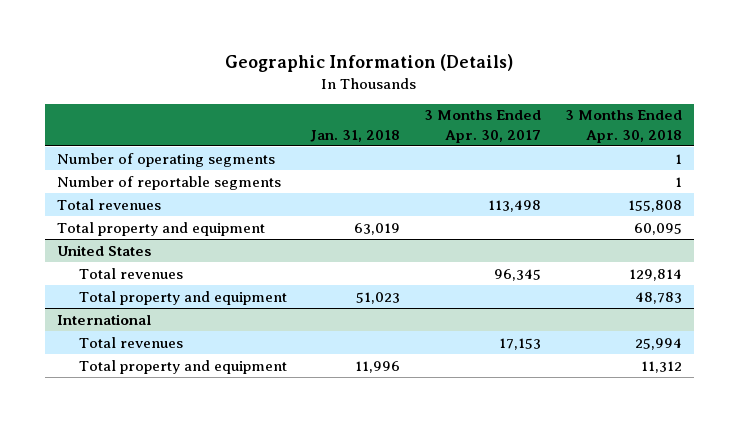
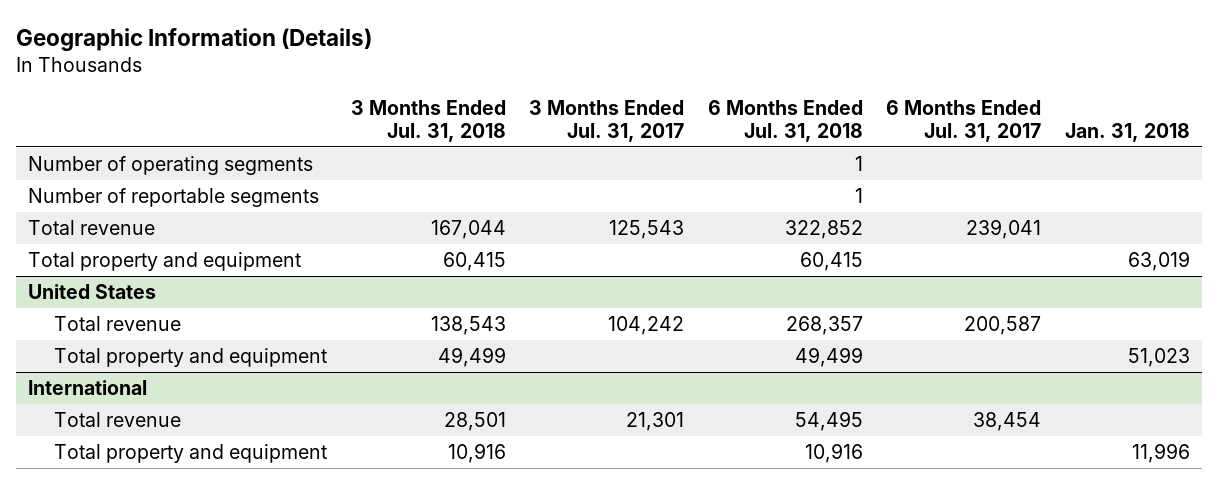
[424,110,542,143] 3 Months Ended Apr. 30, 2017 -> none
[564,110,682,143] 3 Months Ended Apr. 30, 2018 -> none
none -> [350,100,506,142] 3 Months Ended Jul. 31, 2018
none -> [529,100,685,142] 3 Months Ended Jul. 31, 2017
none -> [707,100,863,142] 6 Months Ended Jul. 31, 2018
none -> [886,100,1042,142] 6 Months Ended Jul. 31, 2017
[56,198,161,210] Total revenues -> [27,220,155,236] Total revenue
[78,267,183,279] Total revenues -> [54,316,182,332] Total revenue
[78,336,183,348] Total revenues -> [54,412,182,428] Total revenue

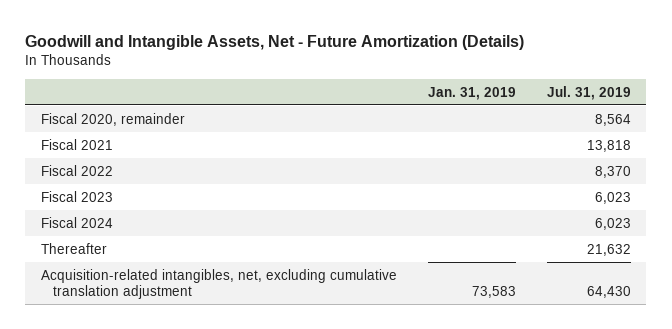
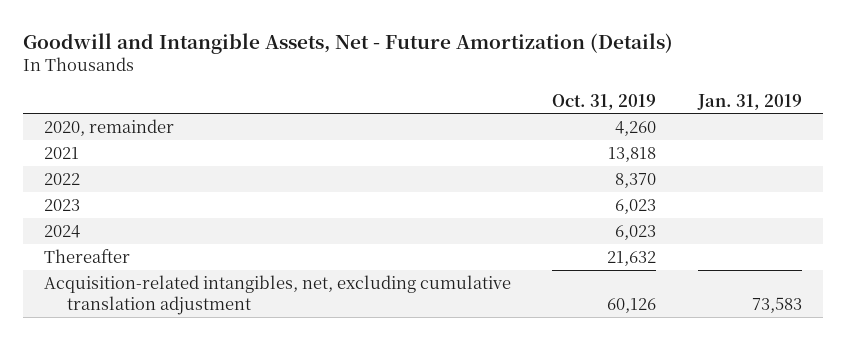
[546,85,631,100] Jul. 31, 2019 -> none
none -> [552,93,657,110] Oct. 31, 2019
[40,112,185,126] Fiscal 2020, remainder -> [44,118,175,136] 2020, remainder
[40,138,113,150] Fiscal 2021 -> [44,146,80,159] 2021
[40,164,113,176] Fiscal 2022 -> [44,172,81,185] 2022
[40,190,113,202] Fiscal 2023 -> [44,198,81,211] 2023
[40,216,113,228] Fiscal 2024 -> [44,224,81,238] 2024

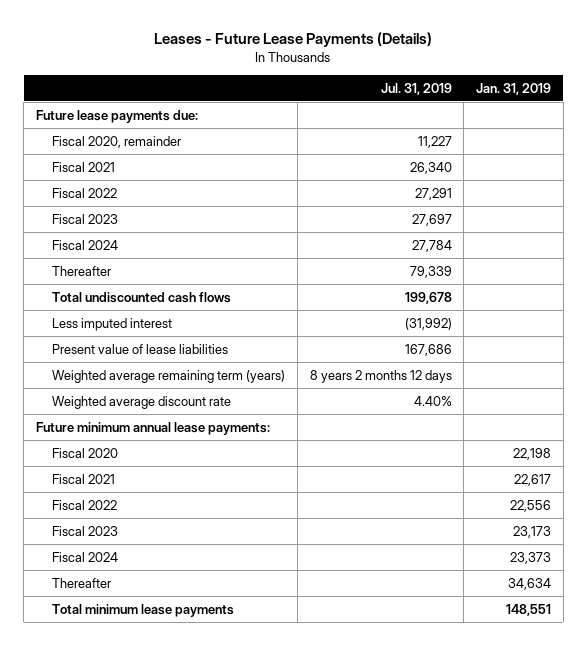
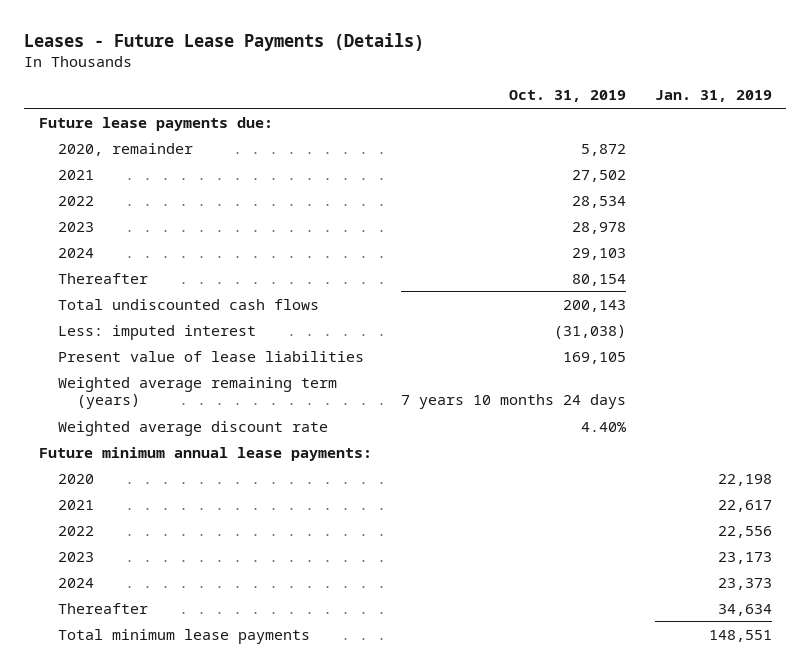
[380,82,452,95] Jul. 31, 2019 -> none
none -> [508,90,626,103] Oct. 31, 2019
[52,135,182,148] Fiscal 2020, remainder -> [57,142,193,156] 2020, remainder
[52,161,116,172] Fiscal 2021 -> [57,169,94,180] 2021
[52,187,118,198] Fiscal 2022 -> [57,195,94,206] 2022
[52,213,119,224] Fiscal 2023 -> [57,221,94,232] 2023
[52,239,119,250] Fiscal 2024 -> [57,247,94,258] 2024
[52,317,173,331] Less imputed interest -> [57,324,256,340] Less: imputed interest
[52,447,119,458] Fiscal 2020 -> [57,473,94,484] 2020
[52,473,116,484] Fiscal 2021 -> [57,499,94,510] 2021
[52,499,118,510] Fiscal 2022 -> [57,525,94,536] 2022
[52,525,119,536] Fiscal 2023 -> [57,551,94,562] 2023
[52,551,119,562] Fiscal 2024 -> [57,577,94,588] 2024

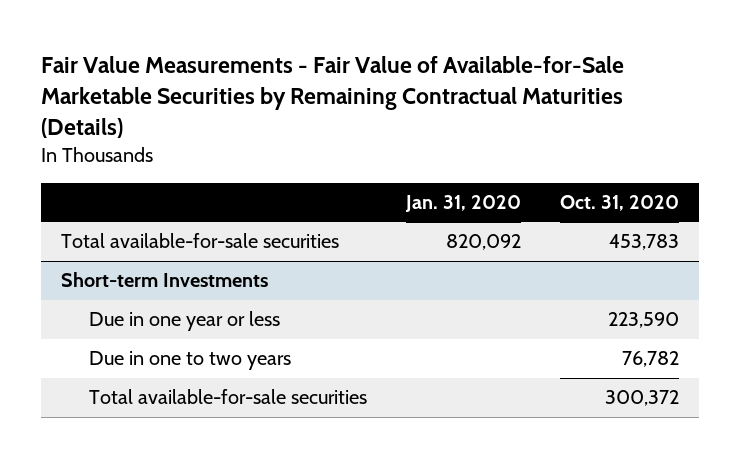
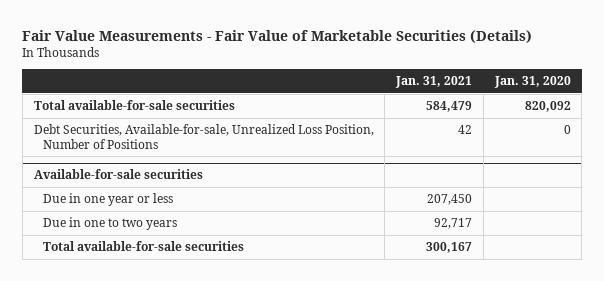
[41,55,625,139] Fair Value Measurements - Fair Value of Available-for-Sale Marketable Securities by Remaining Contractual Maturities (Details) -> [22,29,533,43] Fair Value Measurements - Fair Value of Marketable Securities (Details)
[560,194,680,211] Oct. 31, 2020 -> none
none -> [395,76,473,89] Jan. 31, 2021
none -> [33,124,374,149] Debt Securities, Available-for-sale, Unrealized Loss Position, Number of Positions
[60,272,268,288] Short-term Investments -> [33,169,203,180] Available-for-sale securities

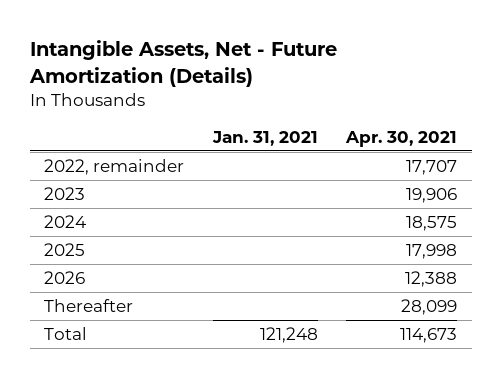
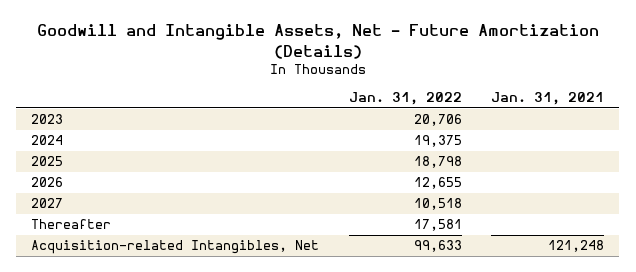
[28,40,337,87] Intangible Assets, Net - Future Amortization (Details) -> [36,24,599,59] Goodwill and Intangible Assets, Net - Future Amortization (Details)
[345,130,458,147] Apr. 30, 2021 -> none
none -> [348,92,462,106] Jan. 31, 2022
[44,158,185,175] 2022, remainder -> none
none -> [31,198,64,209] 2027
[44,326,88,340] Total -> [31,240,320,255] Acquisition-related Intangibles, Net

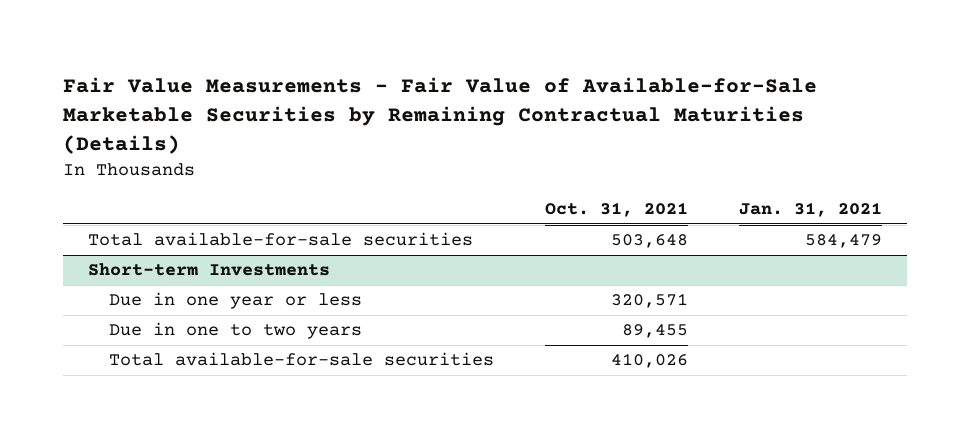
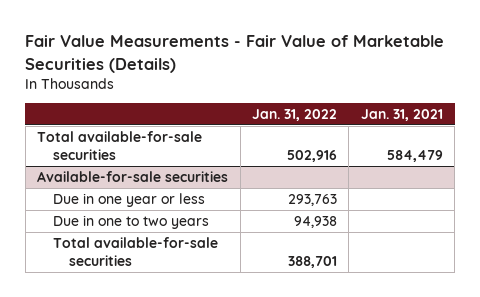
[62,76,817,154] Fair Value Measurements - Fair Value of Available-for-Sale Marketable Securities by Remaining Contractual Maturities (Details) -> [25,35,445,73] Fair Value Measurements - Fair Value of Marketable Securities (Details)
[545,201,689,217] Oct. 31, 2021 -> none
none -> [251,108,337,121] Jan. 31, 2022
[88,263,331,277] Short-term Investments -> [37,171,229,183] Available-for-sale securities

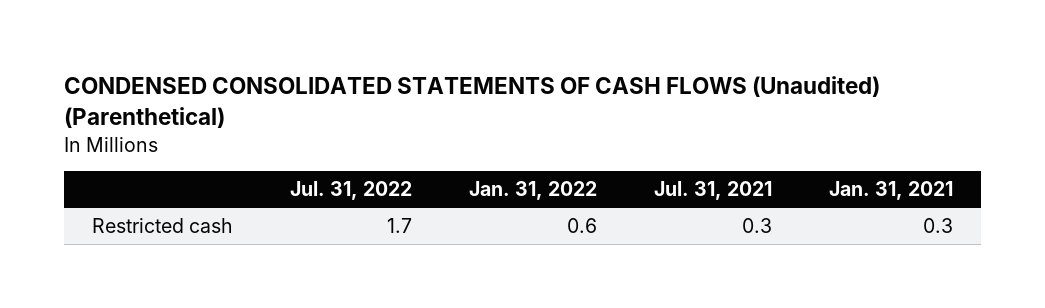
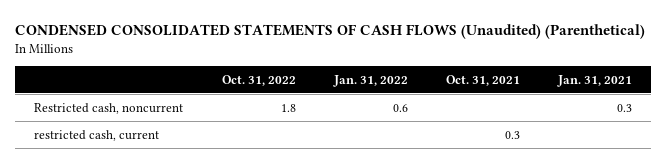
[289,181,412,201] Jul. 31, 2022 -> none
[653,181,772,201] Jul. 31, 2021 -> none
none -> [221,74,296,86] Oct. 31, 2022
none -> [446,74,521,86] Oct. 31, 2021
[92,218,234,234] Restricted cash -> [34,102,184,114] Restricted cash, noncurrent
none -> [34,129,160,141] restricted cash, current

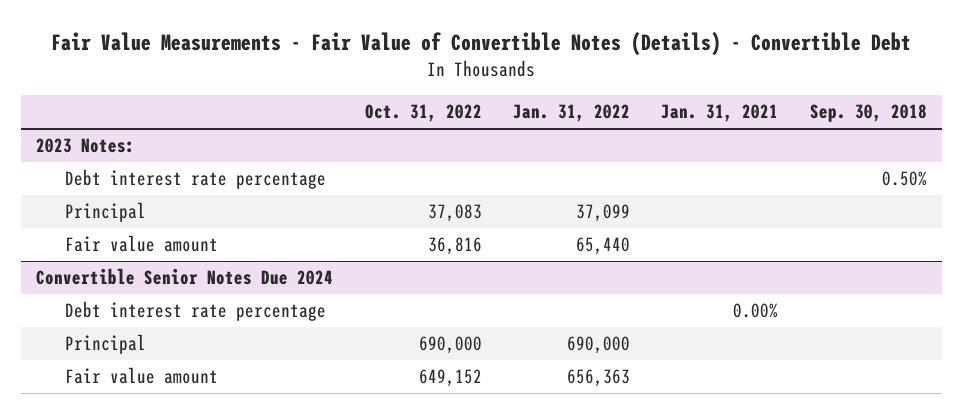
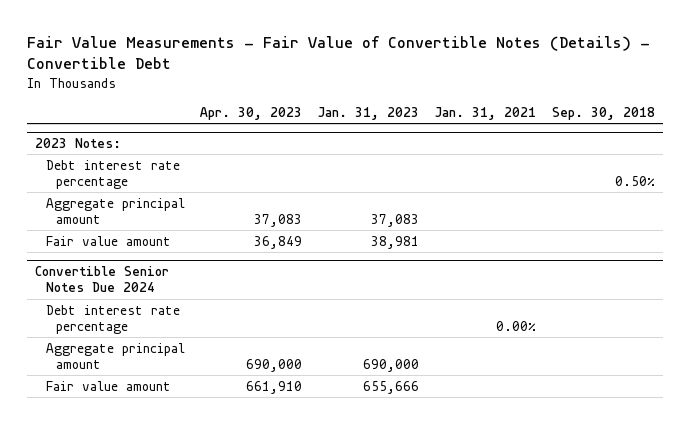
[364,104,482,123] Oct. 31, 2022 -> none
[512,104,630,123] Jan. 31, 2022 -> none
none -> [200,107,303,121] Apr. 30, 2023
none -> [318,107,420,121] Jan. 31, 2023
[65,202,147,223] Principal -> [45,197,185,225] Aggregate principal amount
[65,334,147,355] Principal -> [45,342,185,370] Aggregate principal amount

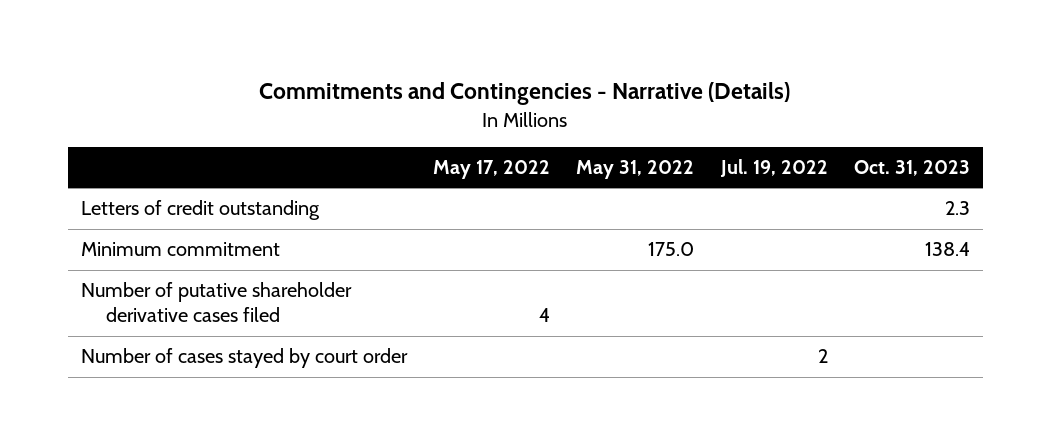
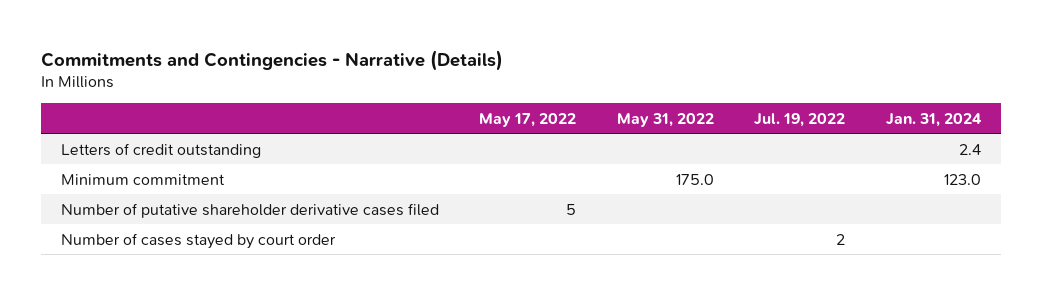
[853,160,970,177] Oct. 31, 2023 -> none
none -> [885,112,982,127] Jan. 31, 2024
[539,308,551,323] 4 -> [566,203,577,215] 5

